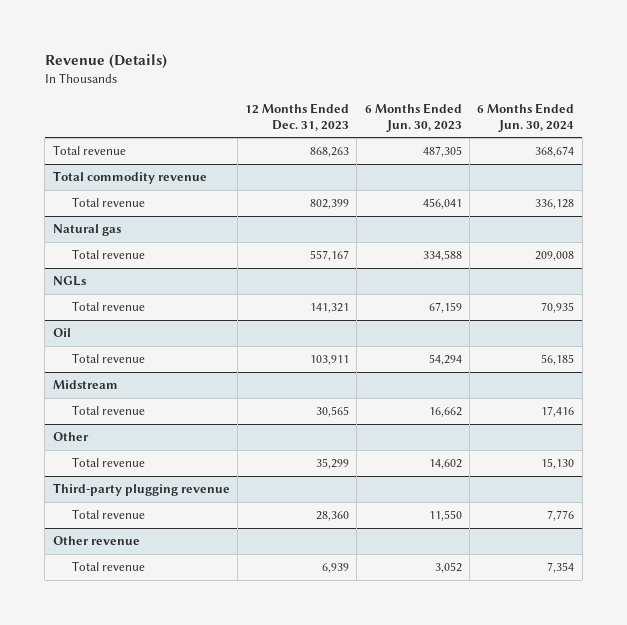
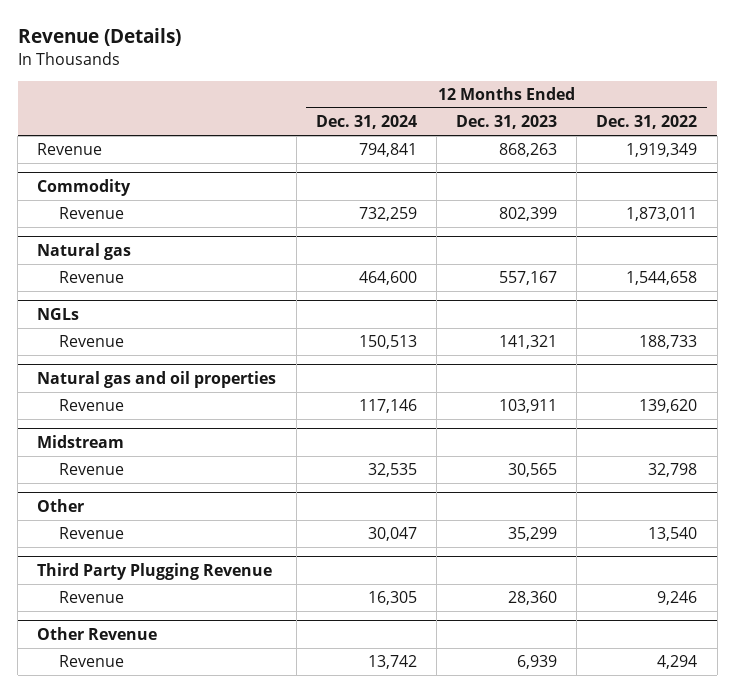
[364,102,462,132] 6 Months Ended Jun. 30, 2023 -> none
[477,102,575,132] 6 Months Ended Jun. 30, 2024 -> none
none -> [315,115,417,130] Dec. 31, 2024
none -> [596,115,698,130] Dec. 31, 2022
[52,145,126,156] Total revenue -> [37,143,103,156] Revenue
[52,171,207,185] Total commodity revenue -> [37,179,132,197] Commodity
[72,197,146,208] Total revenue -> [59,207,125,220] Revenue
[72,249,146,260] Total revenue -> [59,271,125,284] Revenue
[72,301,146,312] Total revenue -> [59,335,125,348] Revenue
[52,328,71,338] Oil -> [37,371,277,389] Natural gas and oil properties
[72,353,146,364] Total revenue -> [59,399,125,412] Revenue
[72,405,146,416] Total revenue -> [59,463,125,476] Revenue
[72,457,146,468] Total revenue -> [59,527,125,540] Revenue
[52,483,230,497] Third-party plugging revenue -> [37,563,273,581] Third Party Plugging Revenue
[72,509,146,520] Total revenue -> [59,591,125,604] Revenue
[52,536,140,546] Other revenue -> [37,627,158,641] Other Revenue
[72,561,146,572] Total revenue -> [59,655,125,668] Revenue

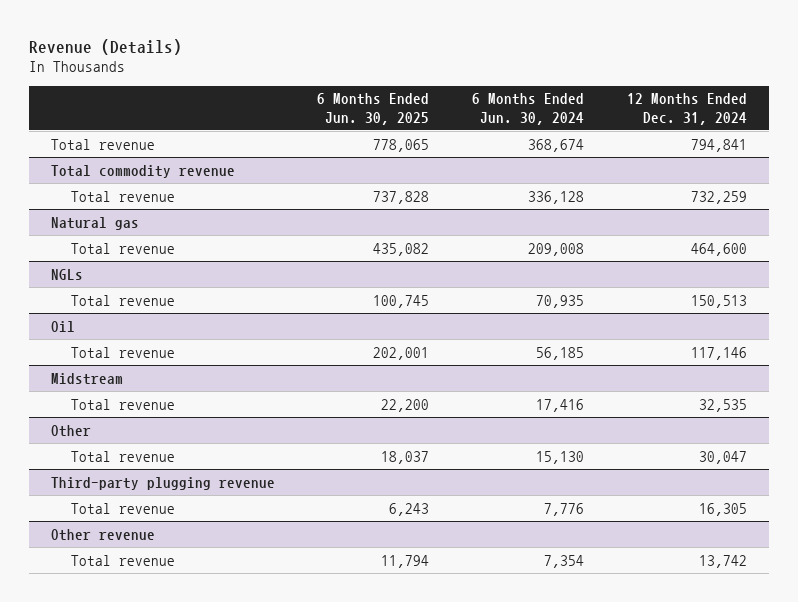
[456,115,558,130] Dec. 31, 2023 -> none
[596,115,698,130] Dec. 31, 2022 -> none
none -> [317,93,430,125] 6 Months Ended Jun. 30, 2025
none -> [472,93,585,125] 6 Months Ended Jun. 30, 2024
[37,143,103,156] Revenue -> [50,138,155,150] Total revenue
[37,179,132,197] Commodity -> [50,164,235,178] Total commodity revenue
[59,207,125,220] Revenue -> [71,190,176,202] Total revenue
[59,271,125,284] Revenue -> [71,242,176,254] Total revenue
[59,335,125,348] Revenue -> [71,294,176,306] Total revenue
[37,371,277,389] Natural gas and oil properties -> [50,320,75,332] Oil
[59,399,125,412] Revenue -> [71,346,176,358] Total revenue
[59,463,125,476] Revenue -> [71,398,176,410] Total revenue
[59,527,125,540] Revenue -> [71,450,176,462] Total revenue
[37,563,273,581] Third Party Plugging Revenue -> [50,476,275,490] Third-party plugging revenue
[59,591,125,604] Revenue -> [71,502,176,514] Total revenue
[37,627,158,641] Other Revenue -> [50,528,155,541] Other revenue
[59,655,125,668] Revenue -> [71,554,176,566] Total revenue

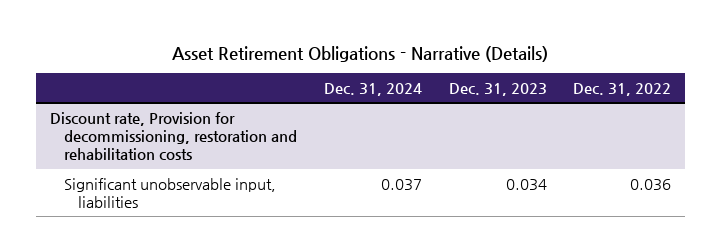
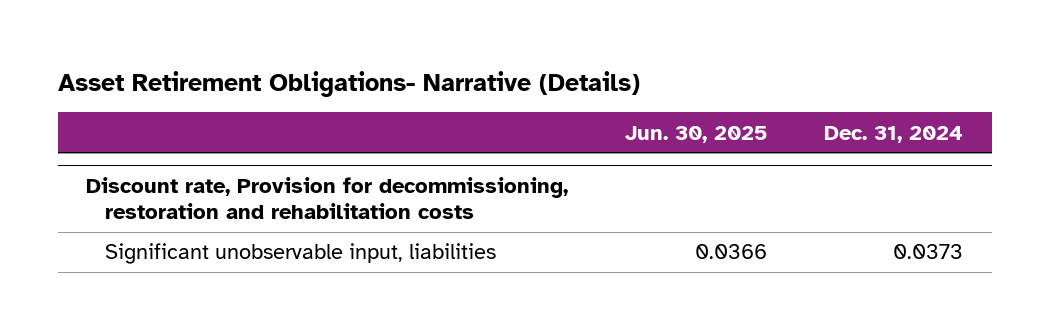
[172,45,549,62] Asset Retirement Obligations - Narrative (Details) -> [57,71,640,98] Asset Retirement Obligations- Narrative (Details)
[448,82,547,96] Dec. 31, 2023 -> none
[573,82,672,96] Dec. 31, 2022 -> none
none -> [625,125,768,143] Jun. 30, 2025
[380,178,422,191] 0.037 -> [893,244,964,260] 0.0373

